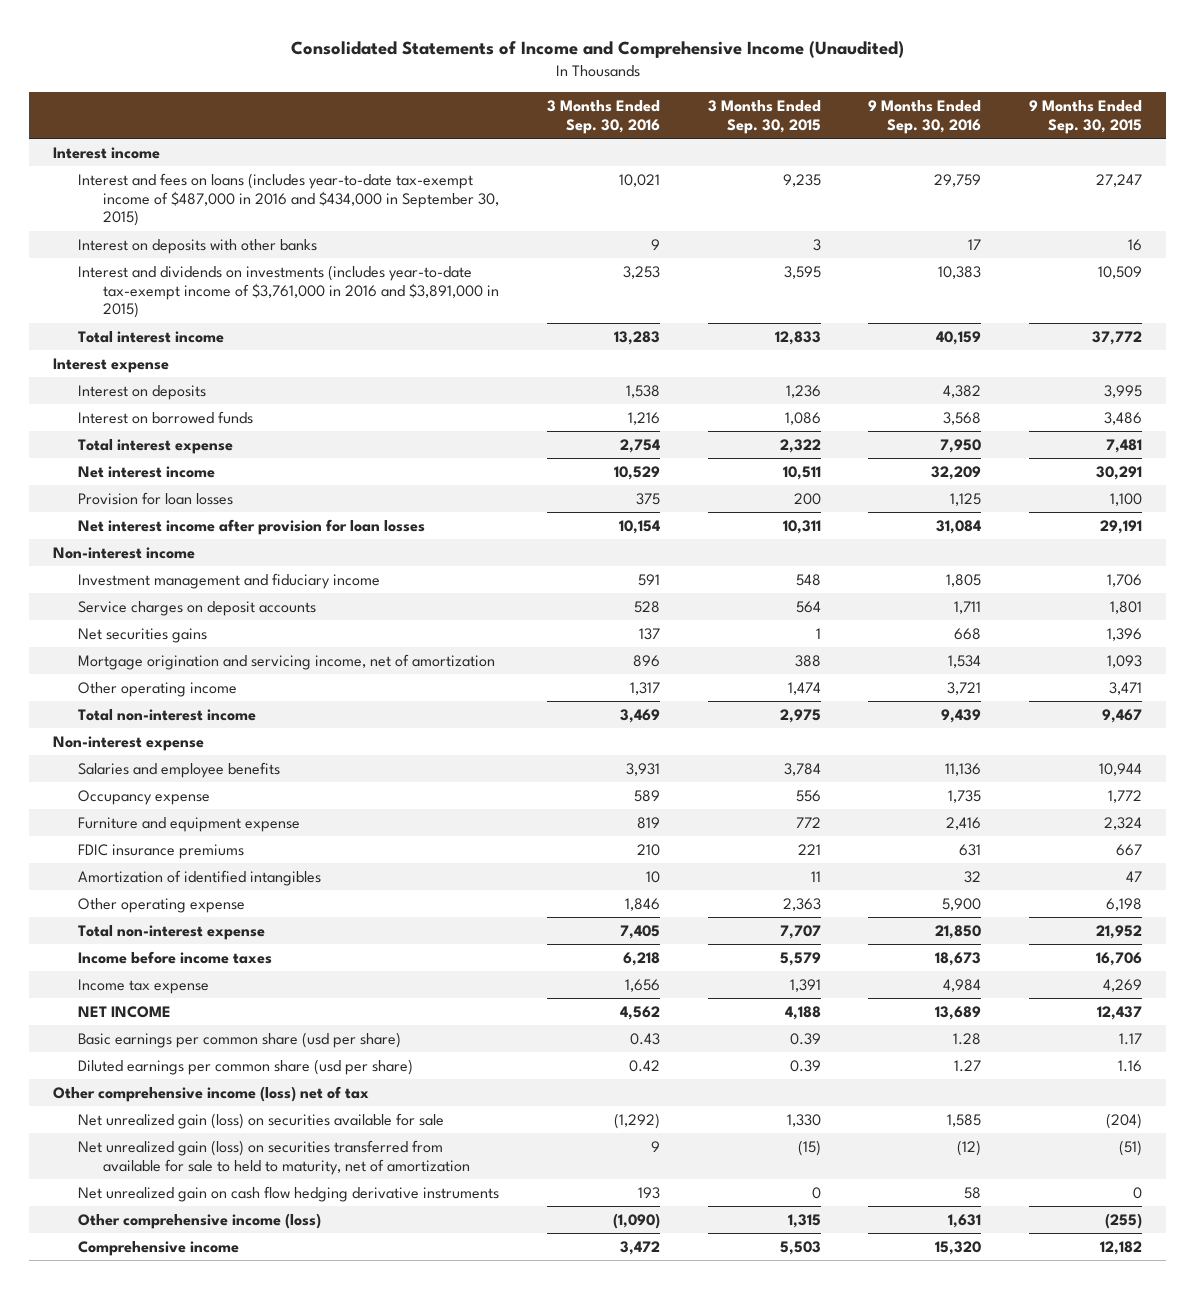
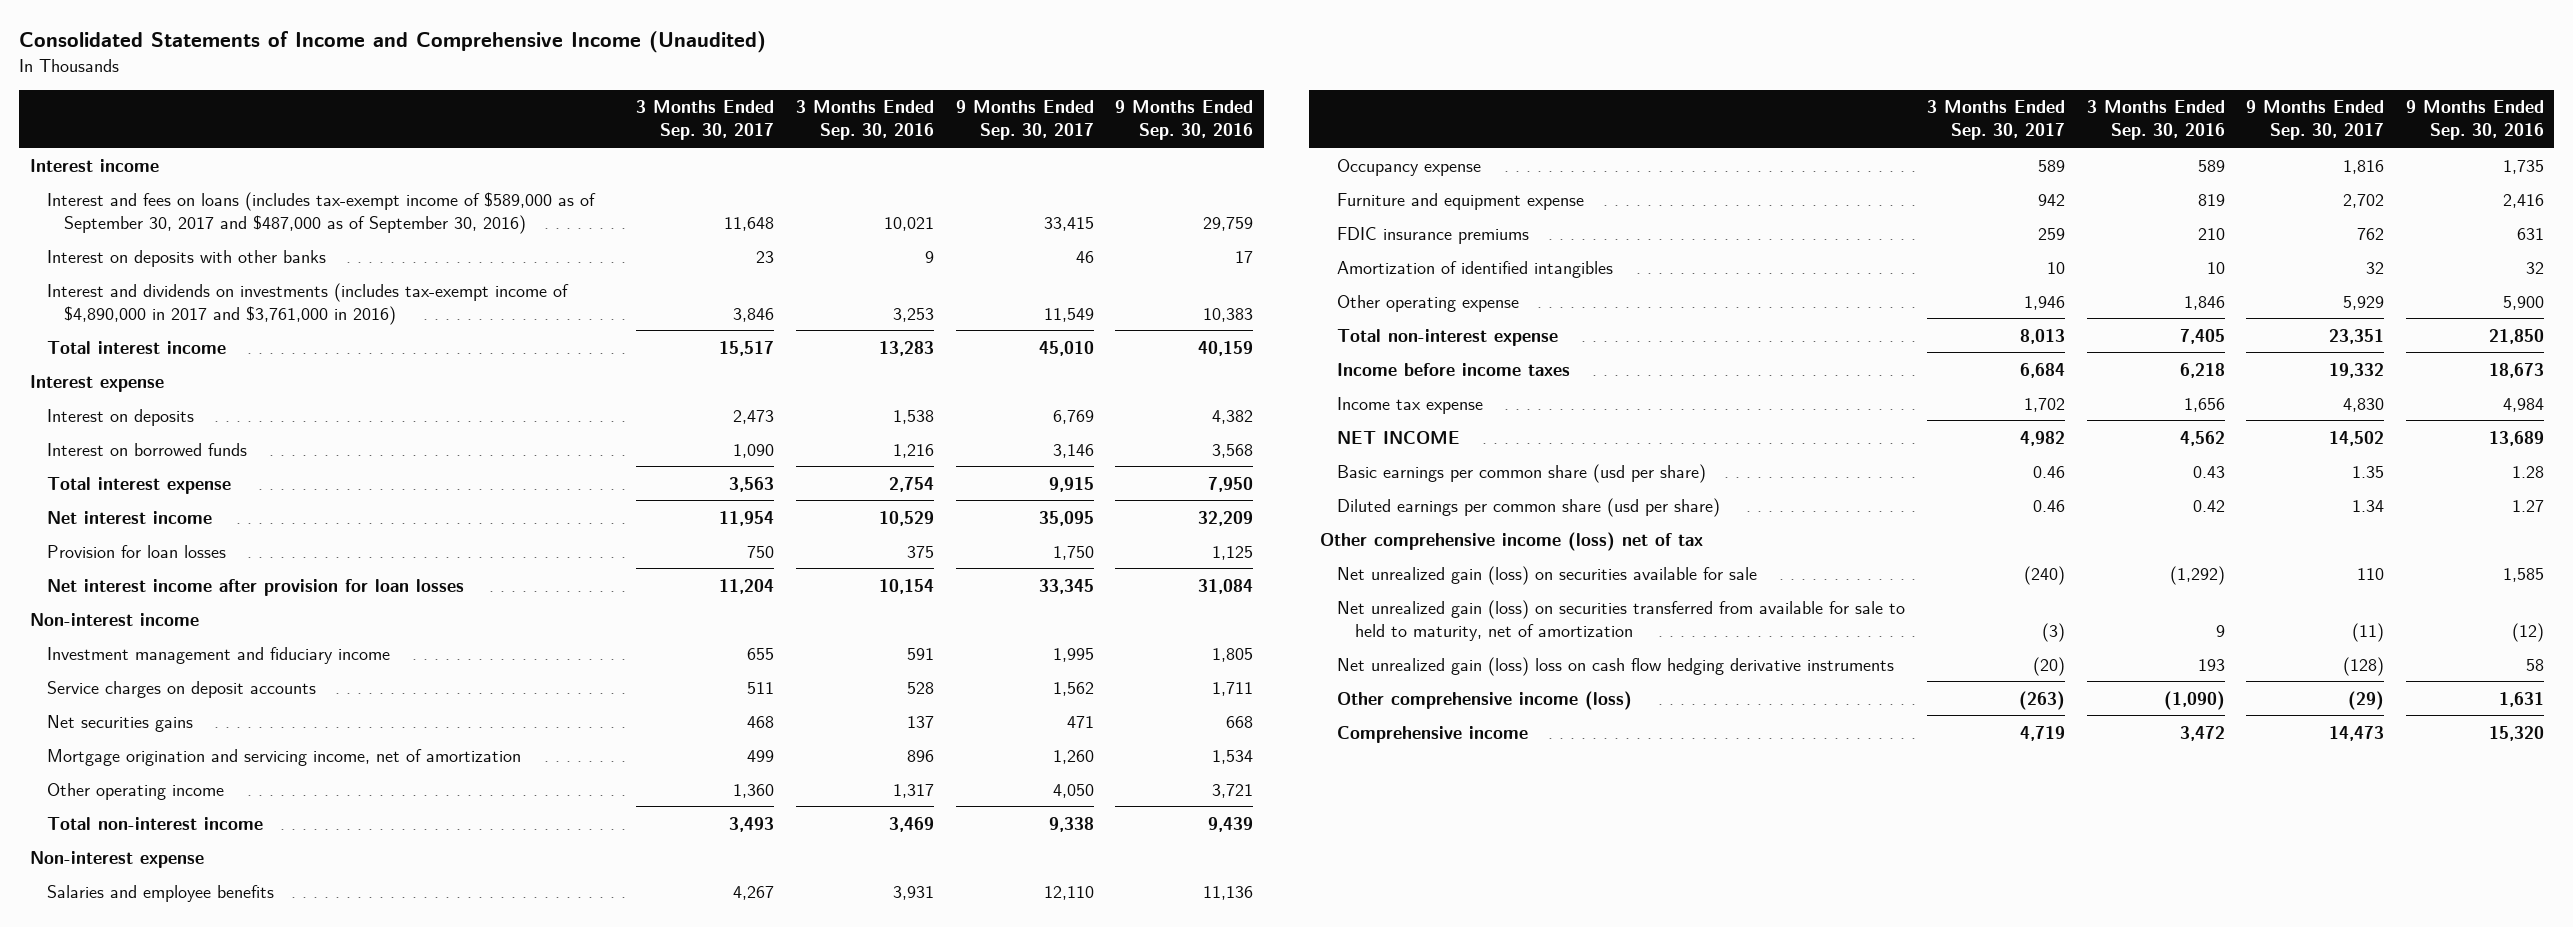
[707,100,821,134] 3 Months Ended Sep. 30, 2015 -> none
[1029,100,1143,134] 9 Months Ended Sep. 30, 2015 -> none
none -> [636,100,775,141] 3 Months Ended Sep. 30, 2017
none -> [955,100,1094,141] 9 Months Ended Sep. 30, 2017
[78,172,500,227] Interest and fees on loans (includes year-to-date tax-exempt income of $487,000 in 2016 and $434,000 in September 30, 2015) -> [46,191,596,234] Interest and fees on loans (includes tax-exempt income of $589,000 as of September 30, 2017 and $487,000 as of September 30, 2016)
[78,264,500,319] Interest and dividends on investments (includes year-to-date tax-exempt income of $3,761,000 in 2016 and $3,891,000 in 2015) -> [46,282,569,325] Interest and dividends on investments (includes tax-exempt income of $4,890,000 in 2017 and $3,761,000 in 2016)
[78,1185,500,1202] Net unrealized gain on cash flow hedging derivative instruments -> [1337,656,1895,676] Net unrealized gain (loss) loss on cash flow hedging derivative instruments

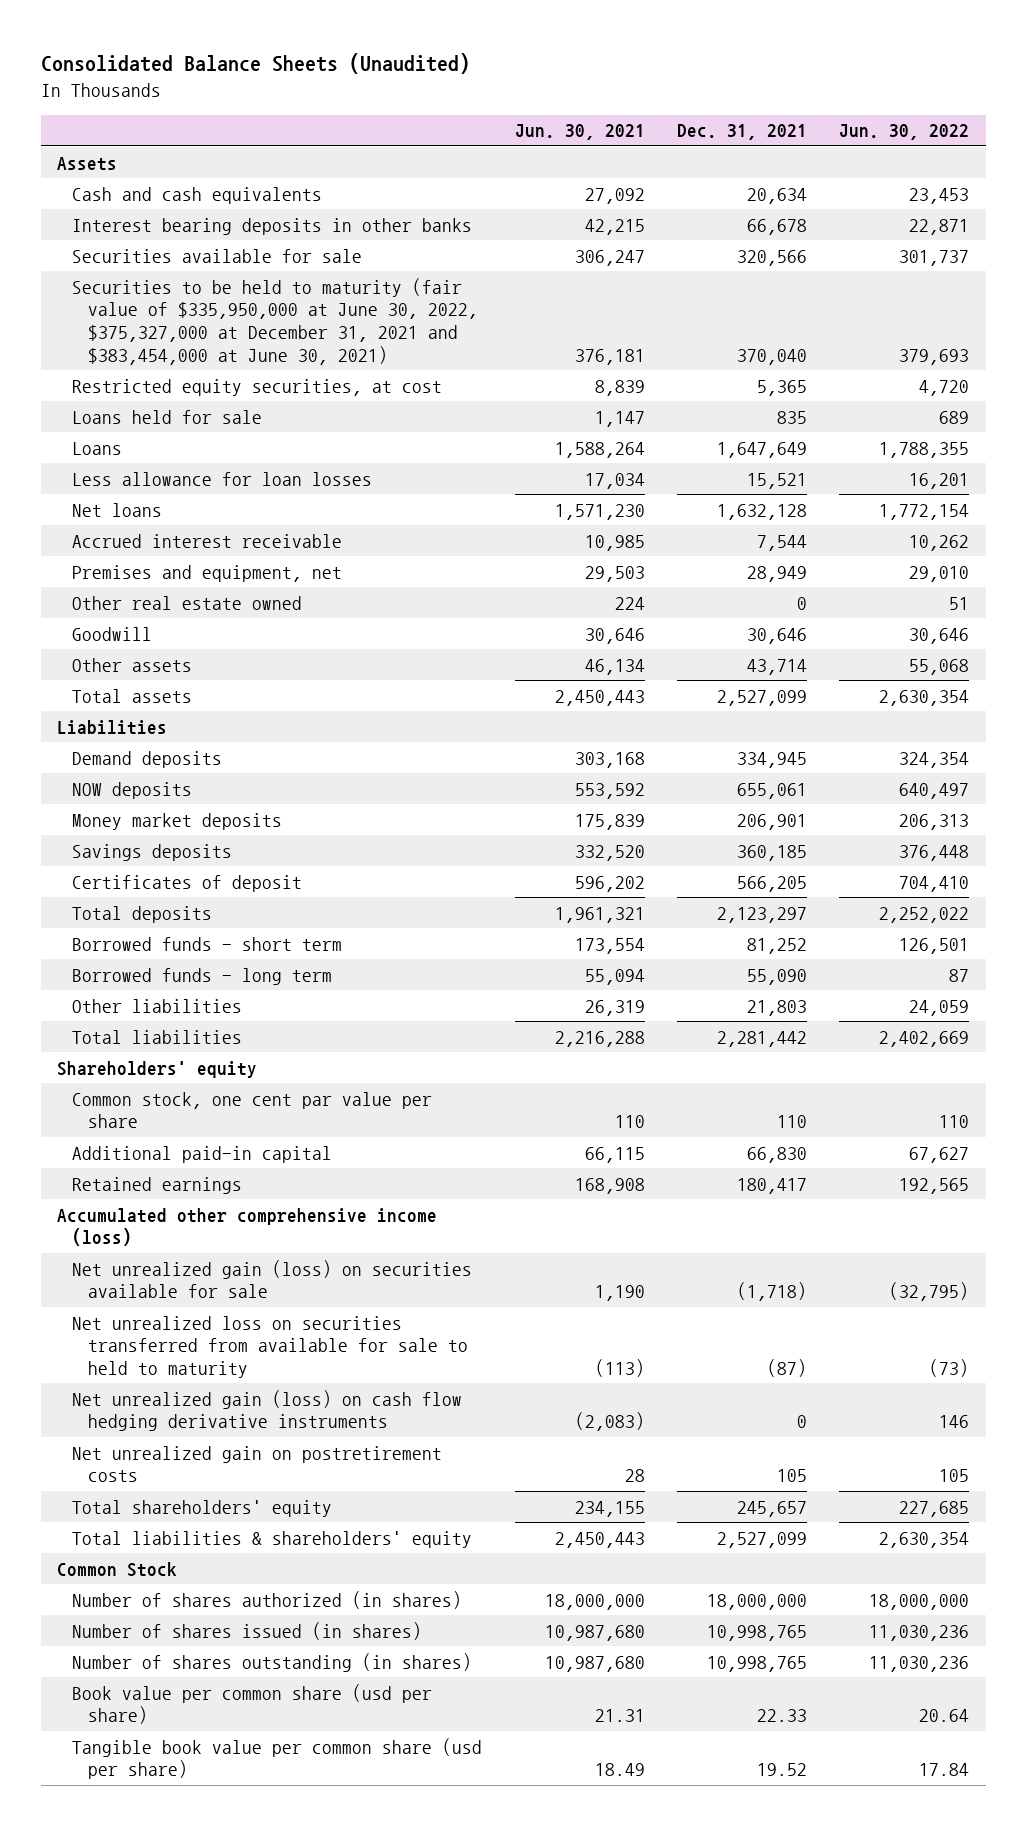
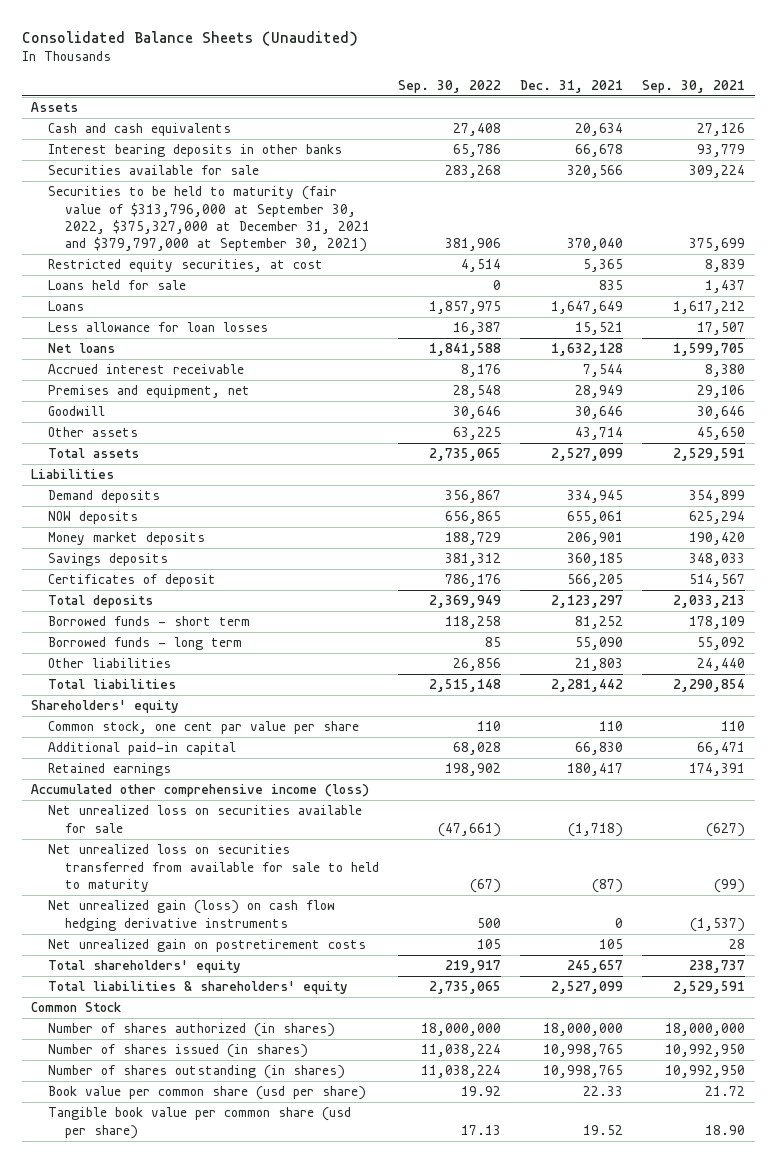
[514,124,645,141] Jun. 30, 2021 -> none
[839,124,970,141] Jun. 30, 2022 -> none
none -> [398,79,502,93] Sep. 30, 2022
none -> [642,79,746,93] Sep. 30, 2021
[72,277,478,365] Securities to be held to maturity (fair value of $335,950,000 at June 30, 2022, $375,327,000 at December 31, 2021 and $383,454,000 at June 30, 2021) -> [48,186,371,253] Securities to be held to maturity (fair value of $313,796,000 at September 30, 2022, $375,327,000 at December 31, 2021 and $379,797,000 at September 30, 2021)
[72,595,303,610] Other real estate owned -> none
[72,1259,473,1299] Net unrealized gain (loss) on securities available for sale -> [48,805,363,833] Net unrealized loss on securities available for sale

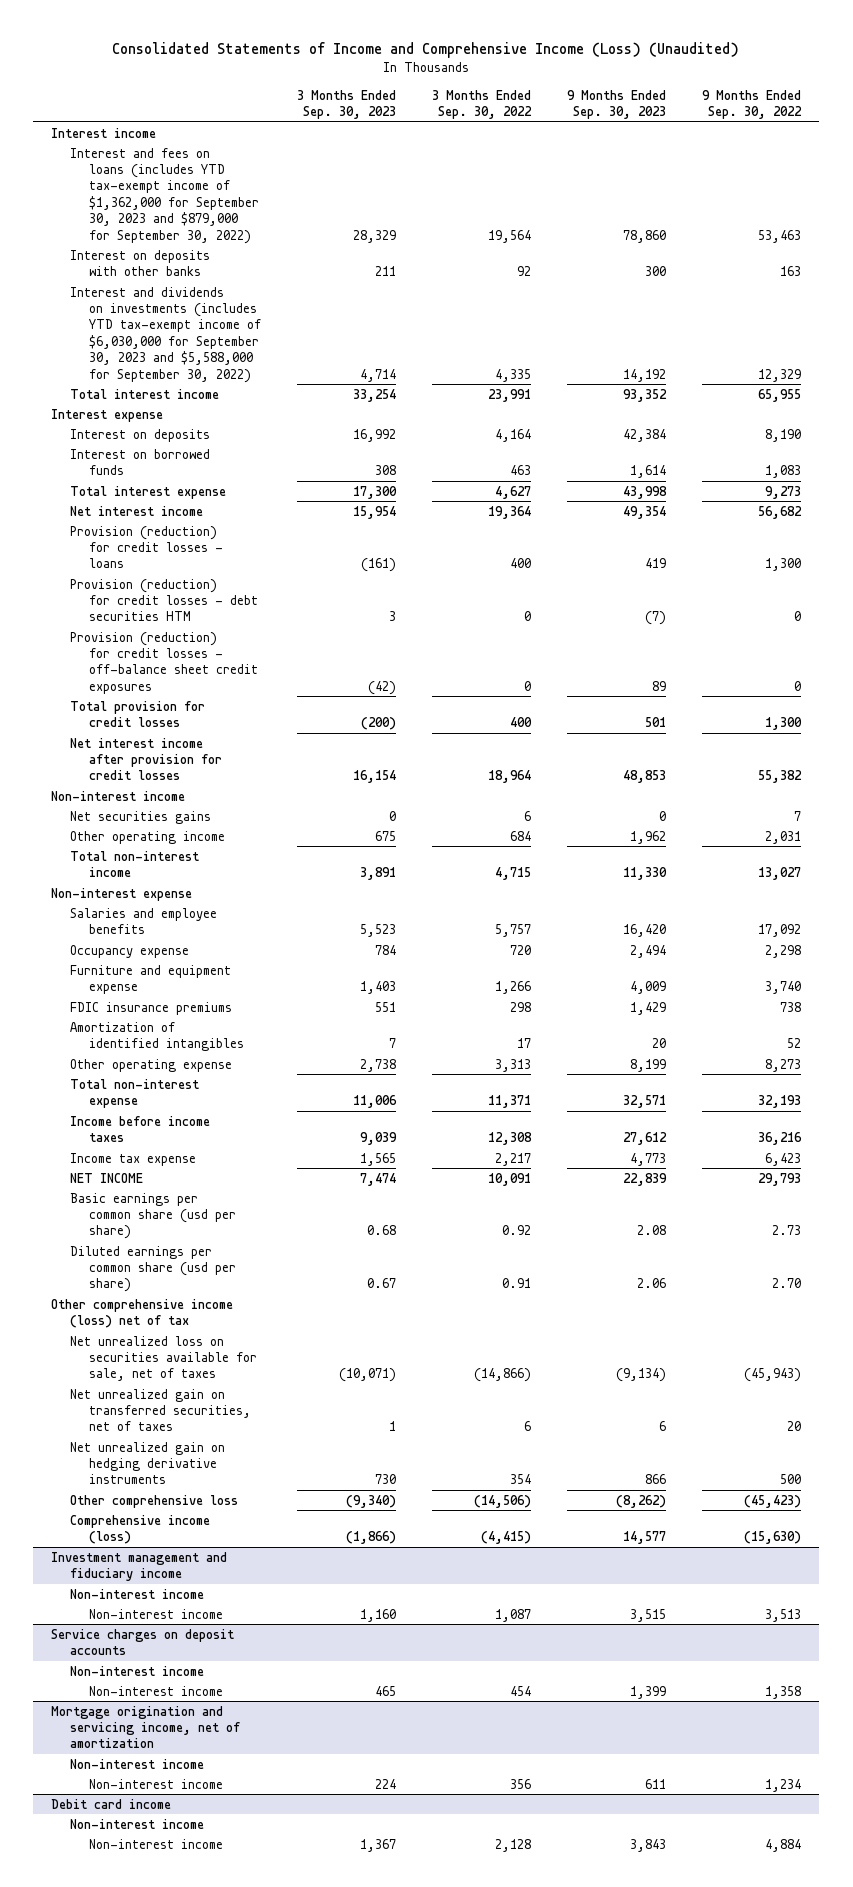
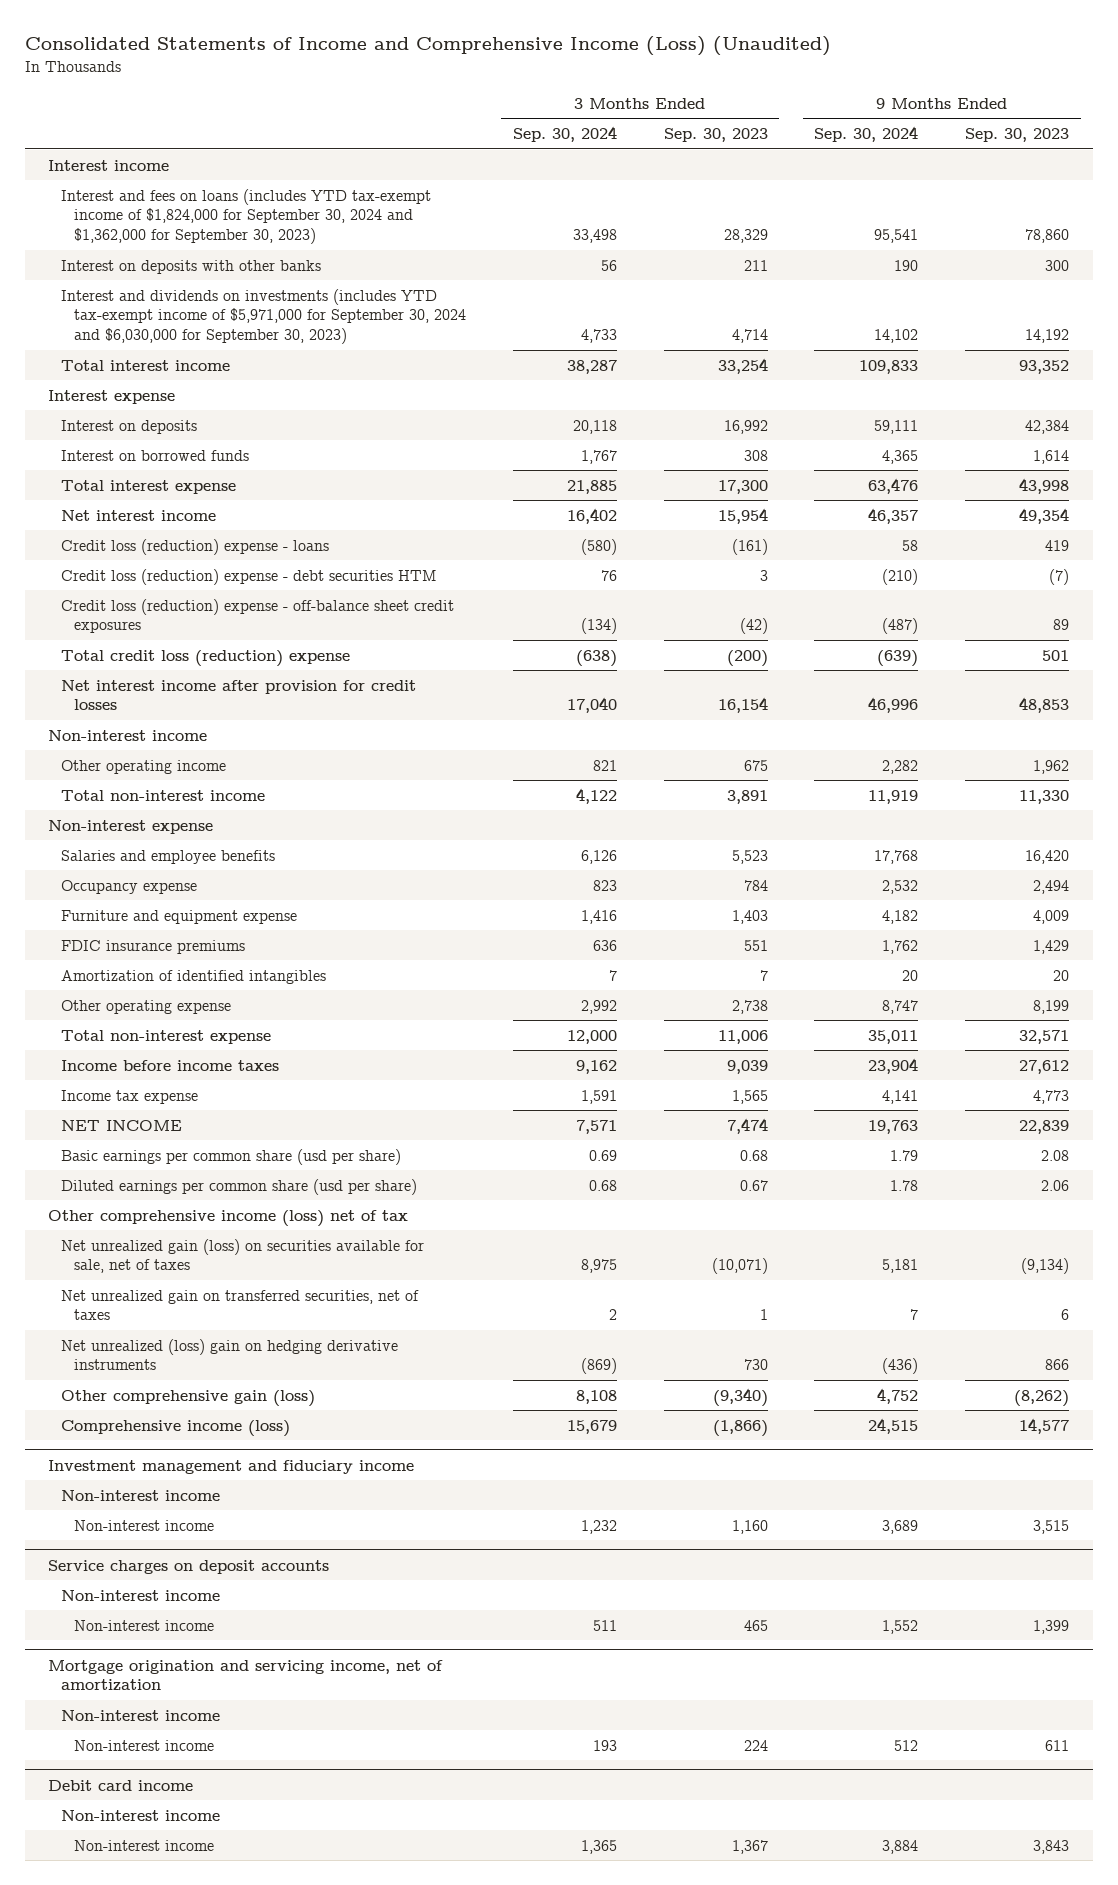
[432,89,533,120] 3 Months Ended Sep. 30, 2022 -> none
[702,89,803,120] 9 Months Ended Sep. 30, 2022 -> none
none -> [512,126,617,143] Sep. 30, 2024
none -> [814,126,919,143] Sep. 30, 2024
[70,147,260,244] Interest and fees on loans (includes YTD tax-exempt income of $1,362,000 for September 30, 2023 and $879,000 for September 30, 2022) -> [61,188,432,245] Interest and fees on loans (includes YTD tax-exempt income of $1,824,000 for September 30, 2024 and $1,362,000 for September 30, 2023)
[70,286,262,383] Interest and dividends on investments (includes YTD tax-exempt income of $6,030,000 for September 30, 2023 and $5,588,000 for September 30, 2022) -> [61,288,467,345] Interest and dividends on investments (includes YTD tax-exempt income of $5,971,000 for September 30, 2024 and $6,030,000 for September 30, 2023)
[70,525,224,569] Provision (reduction) for credit losses - loans -> [61,538,330,555] Credit loss (reduction) expense - loans
[70,578,259,622] Provision (reduction) for credit losses - debt securities HTM -> [61,568,438,585] Credit loss (reduction) expense - debt securities HTM
[70,631,259,694] Provision (reduction) for credit losses - off-balance sheet credit exposures -> [61,598,455,634] Credit loss (reduction) expense - off-balance sheet credit exposures
[70,700,206,728] Total provision for credit losses -> [61,649,351,667] Total credit loss (reduction) expense
[70,810,212,824] Net securities gains -> none
[70,1335,258,1382] Net unrealized loss on securities available for sale, net of taxes -> [61,1238,425,1274] Net unrealized gain (loss) on securities available for sale, net of taxes
[70,1441,226,1485] Net unrealized gain on hedging derivative instruments -> [61,1338,399,1371] Net unrealized (loss) gain on hedging derivative instruments
[70,1494,239,1508] Other comprehensive loss -> [61,1389,316,1407] Other comprehensive gain (loss)

